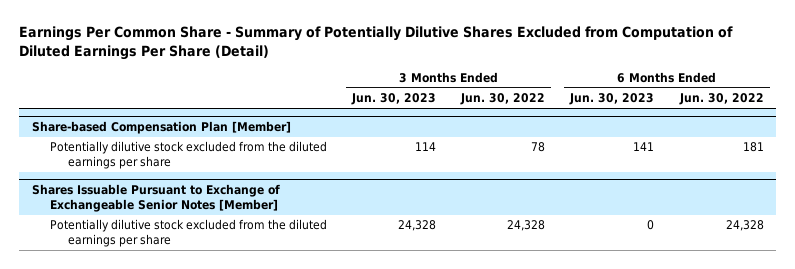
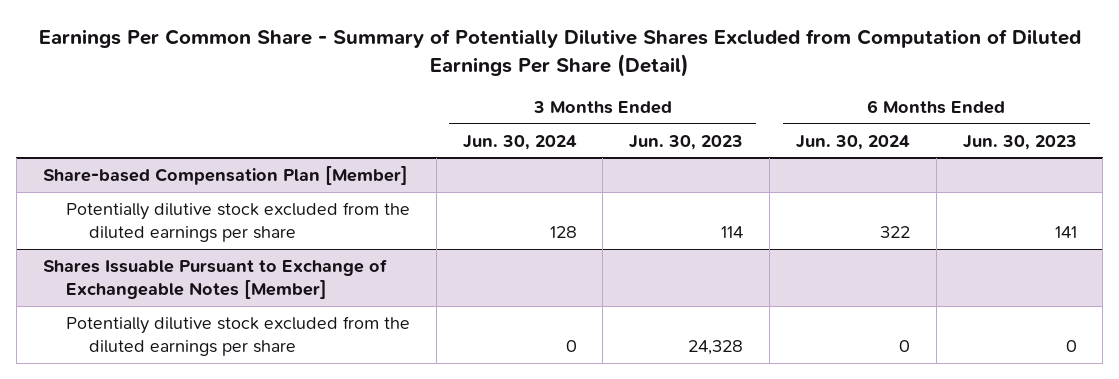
[460,93,546,106] Jun. 30, 2022 -> none
[678,93,764,106] Jun. 30, 2022 -> none
none -> [462,134,577,150] Jun. 30, 2024
none -> [795,134,910,150] Jun. 30, 2024
[31,183,280,212] Shares Issuable Pursuant to Exchange of Exchangeable Senior Notes [Member] -> [42,258,387,299] Shares Issuable Pursuant to Exchange of Exchangeable Notes [Member]

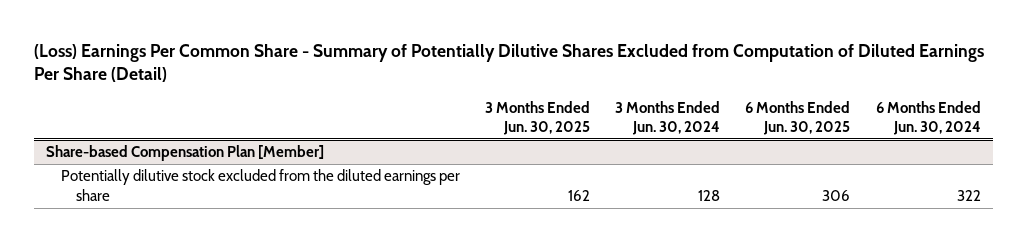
[38,29,1081,78] Earnings Per Common Share - Summary of Potentially Dilutive Shares Excluded from Computation of Diluted Earnings Per Share (Detail) -> [33,43,984,83] (Loss) Earnings Per Common Share - Summary of Potentially Dilutive Shares Excluded from Computation of Diluted Earnings Per Share (Detail)
[629,134,744,150] Jun. 30, 2023 -> none
[962,134,1077,150] Jun. 30, 2023 -> none
none -> [484,100,590,135] 3 Months Ended Jun. 30, 2025
none -> [745,100,851,135] 6 Months Ended Jun. 30, 2025
[42,258,387,299] Shares Issuable Pursuant to Exchange of Exchangeable Notes [Member] -> none
[65,315,410,356] Potentially dilutive stock excluded from the diluted earnings per share -> none

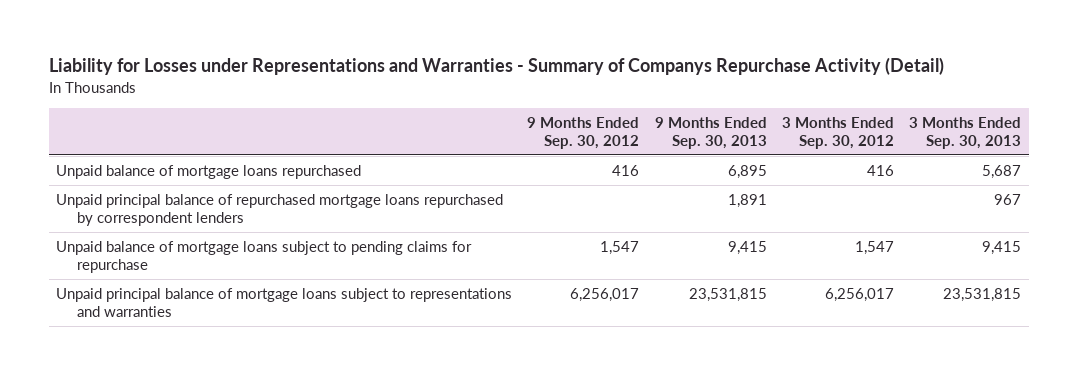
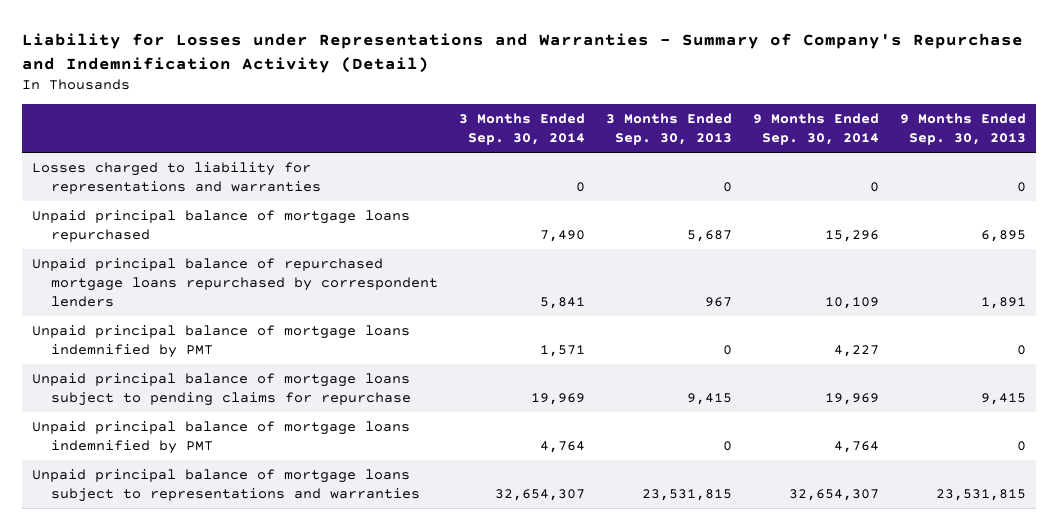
[48,57,944,76] Liability for Losses under Representations and Warranties - Summary of Companys Repurchase Activity (Detail) -> [21,33,1023,73] Liability for Losses under Representations and Warranties - Summary of Company's Repurchase and Indemnification Activity (Detail)
[527,116,640,149] 9 Months Ended Sep. 30, 2012 -> none
[781,116,894,149] 3 Months Ended Sep. 30, 2012 -> none
none -> [459,113,586,146] 3 Months Ended Sep. 30, 2014
none -> [752,113,879,146] 9 Months Ended Sep. 30, 2014
none -> [32,162,322,195] Losses charged to liability for representations and warranties
[56,164,362,179] Unpaid balance of mortgage loans repurchased -> [32,210,411,243] Unpaid principal balance of mortgage loans repurchased
none -> [32,325,411,359] Unpaid principal balance of mortgage loans indemnified by PMT
[56,240,473,274] Unpaid balance of mortgage loans subject to pending claims for repurchase -> [32,373,412,407] Unpaid principal balance of mortgage loans subject to pending claims for repurchase
none -> [32,421,411,455] Unpaid principal balance of mortgage loans indemnified by PMT

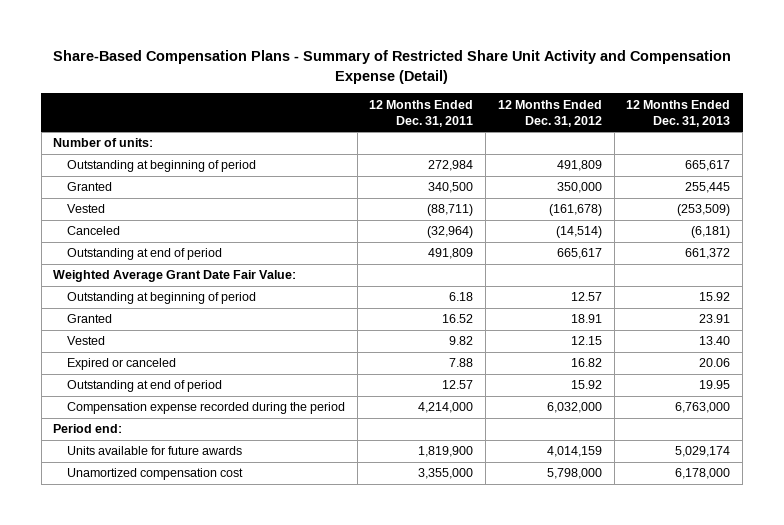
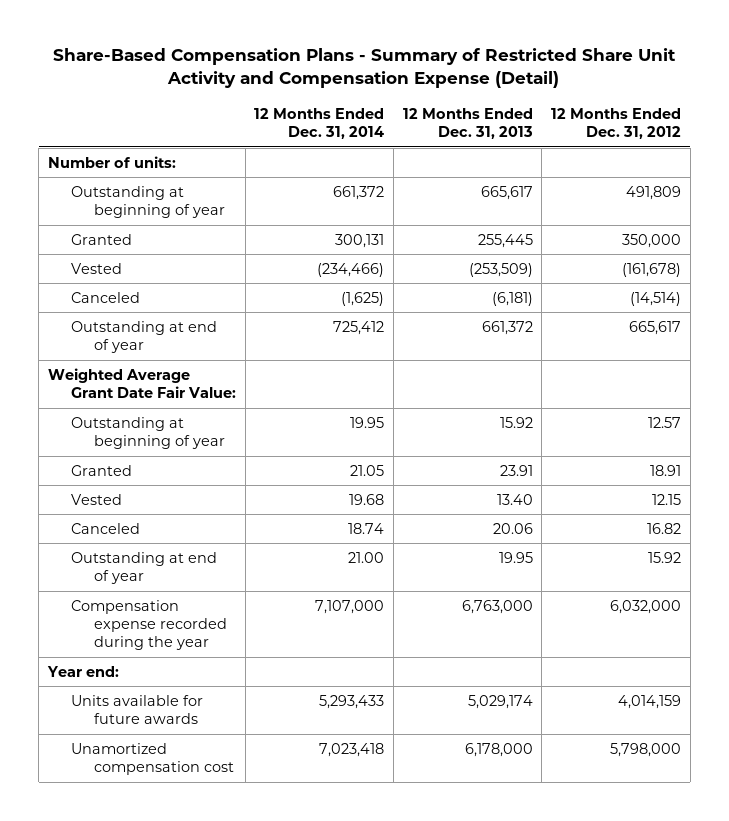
[369,99,474,127] 12 Months Ended Dec. 31, 2011 -> none
none -> [254,107,385,140] 12 Months Ended Dec. 31, 2014
[66,160,256,173] Outstanding at beginning of period -> [70,185,226,219] Outstanding at beginning of year
[66,248,222,261] Outstanding at end of period -> [70,320,217,354] Outstanding at end of year
[66,292,256,305] Outstanding at beginning of period -> [70,416,226,450] Outstanding at beginning of year
[66,358,176,371] Expired or canceled -> [70,522,140,534] Canceled
[66,380,222,393] Outstanding at end of period -> [70,551,217,585] Outstanding at end of year
[66,402,345,415] Compensation expense recorded during the period -> [70,599,228,651] Compensation expense recorded during the year
[53,424,123,434] Period end: -> [46,665,119,677] Year end:

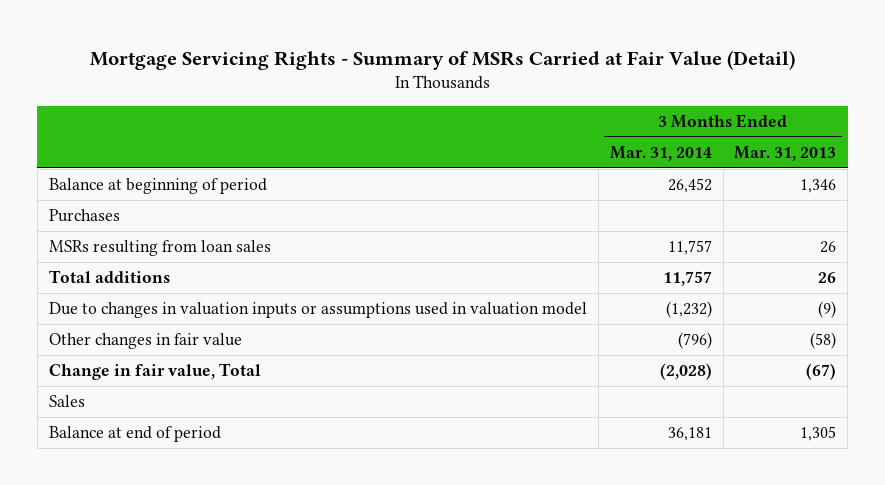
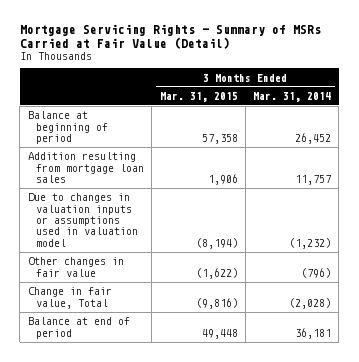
[734,146,837,162] Mar. 31, 2013 -> none
none -> [159,91,238,102] Mar. 31, 2015
[48,209,120,223] Purchases -> none
[48,270,170,284] Total additions -> none
[48,240,271,257] MSRs resulting from loan sales -> [27,152,145,184] Addition resulting from mortgage loan sales
[48,395,85,408] Sales -> none

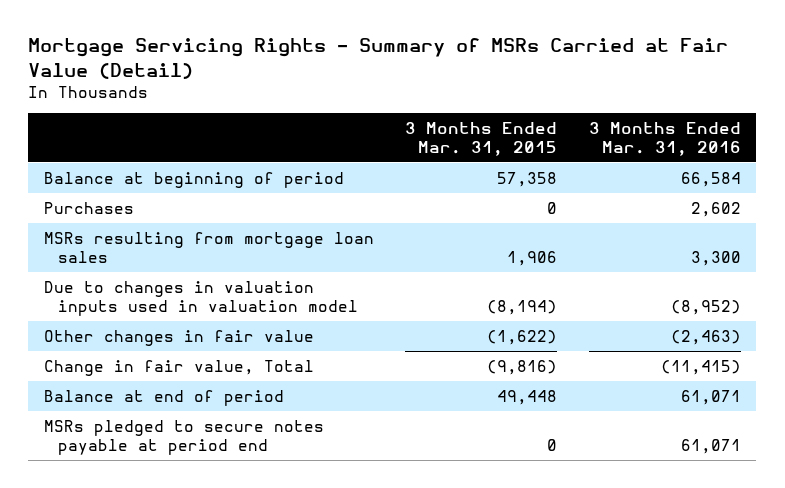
[253,91,332,102] Mar. 31, 2014 -> none
none -> [588,121,741,156] 3 Months Ended Mar. 31, 2016
none -> [44,201,135,214] Purchases
[27,152,145,184] Addition resulting from mortgage loan sales -> [44,231,375,263] MSRs resulting from mortgage loan sales
[27,193,139,247] Due to changes in valuation inputs or assumptions used in valuation model -> [44,280,359,316] Due to changes in valuation inputs used in valuation model
none -> [44,419,325,455] MSRs pledged to secure notes payable at period end

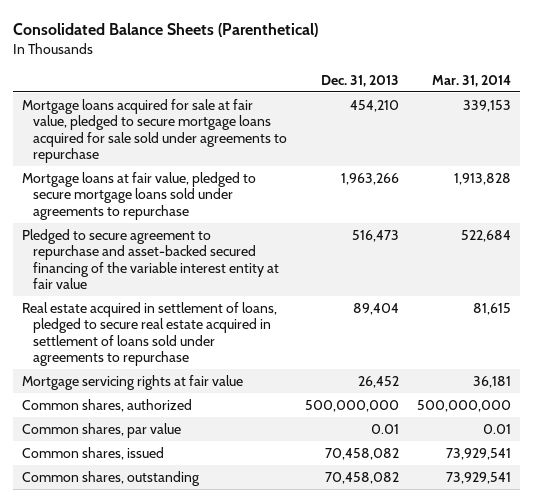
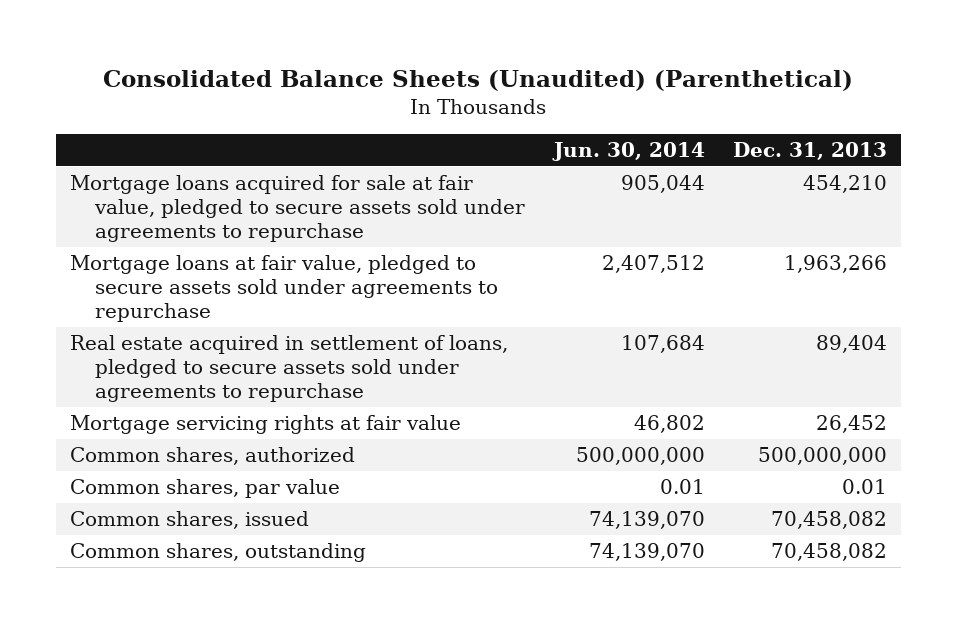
[13,22,319,37] Consolidated Balance Sheets (Parenthetical) -> [103,69,854,91] Consolidated Balance Sheets (Unaudited) (Parenthetical)
[431,74,511,87] Mar. 31, 2014 -> none
none -> [551,142,705,162] Jun. 30, 2014
[22,228,279,289] Pledged to secure agreement to repurchase and asset-backed secured financing of the variable interest entity at fair value -> none
[22,98,287,163] Mortgage loans acquired for sale at fair value, pledged to secure mortgage loans acquired for sale sold under agreements to repurchase -> [69,175,526,243] Mortgage loans acquired for sale at fair value, pledged to secure assets sold under agreements to repurchase
[22,171,257,220] Mortgage loans at fair value, pledged to secure mortgage loans sold under agreements to repurchase -> [69,255,499,323] Mortgage loans at fair value, pledged to secure assets sold under agreements to repurchase
[22,301,278,366] Real estate acquired in settlement of loans, pledged to secure real estate acquired in settlement of loans sold under agreements to repurchase -> [69,335,508,403] Real estate acquired in settlement of loans, pledged to secure assets sold under agreements to repurchase

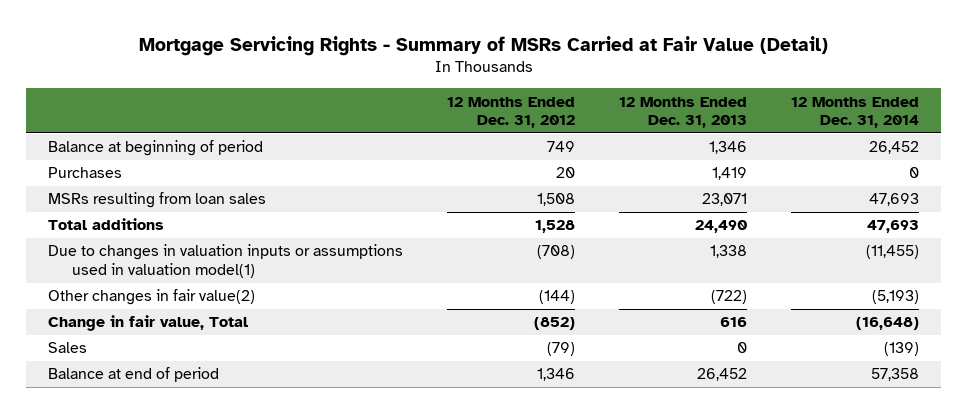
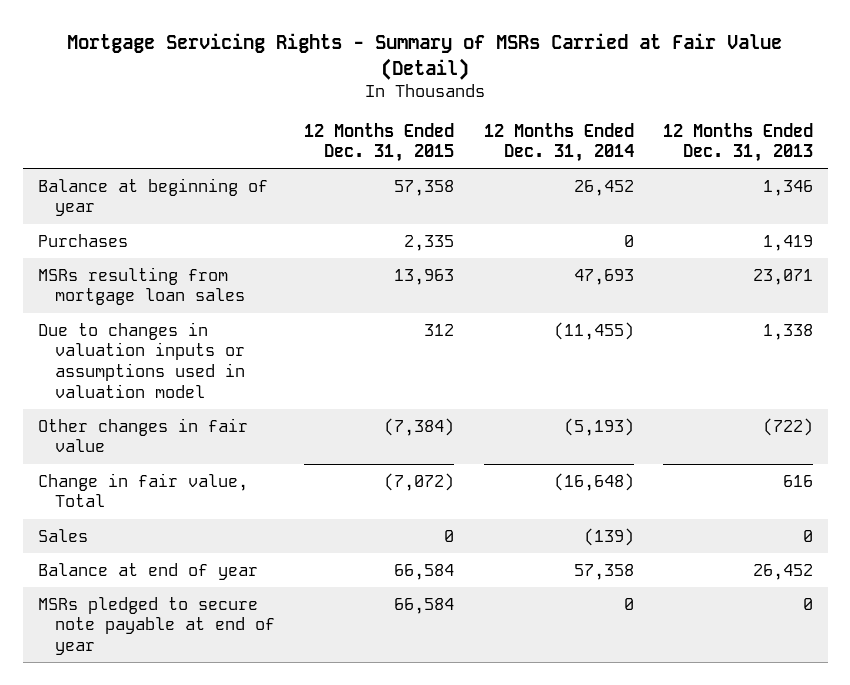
[447,96,576,129] 12 Months Ended Dec. 31, 2012 -> none
none -> [304,122,455,163] 12 Months Ended Dec. 31, 2015
[48,140,264,157] Balance at beginning of period -> [37,177,268,217] Balance at beginning of year
[48,218,165,231] Total additions -> none
[48,192,267,209] MSRs resulting from loan sales -> [37,266,245,306] MSRs resulting from mortgage loan sales
[48,244,404,278] Due to changes in valuation inputs or assumptions used in valuation model(1) -> [37,321,245,398] Due to changes in valuation inputs or assumptions used in valuation model
[48,289,256,306] Other changes in fair value(2) -> [37,417,248,453] Other changes in fair value
[48,367,220,383] Balance at end of period -> [37,562,258,580] Balance at end of year
none -> [37,596,275,656] MSRs pledged to secure note payable at end of year

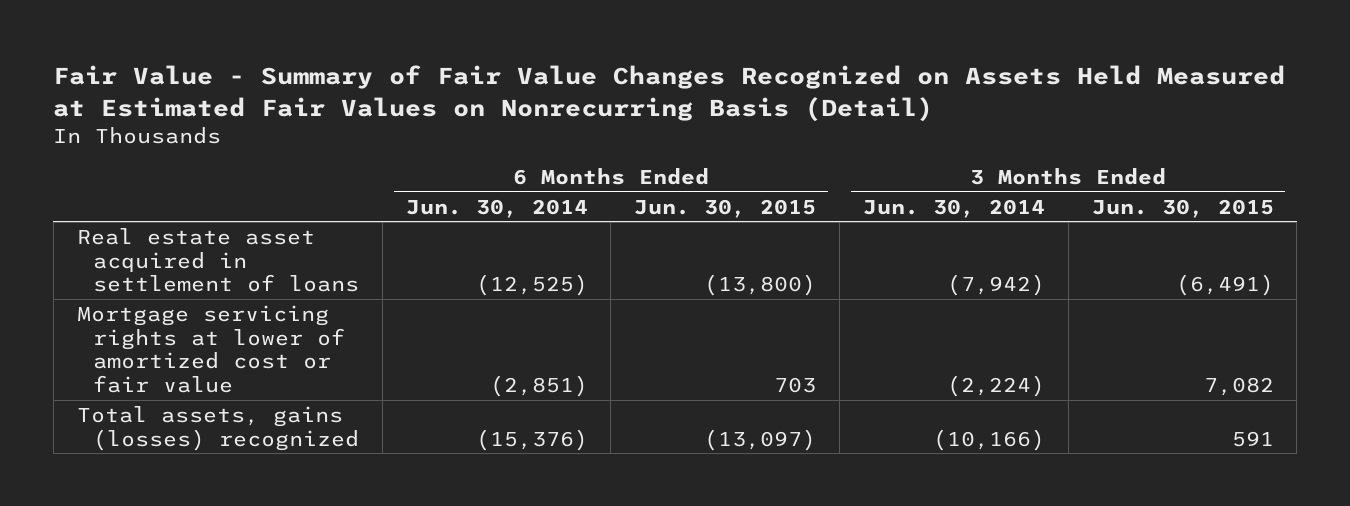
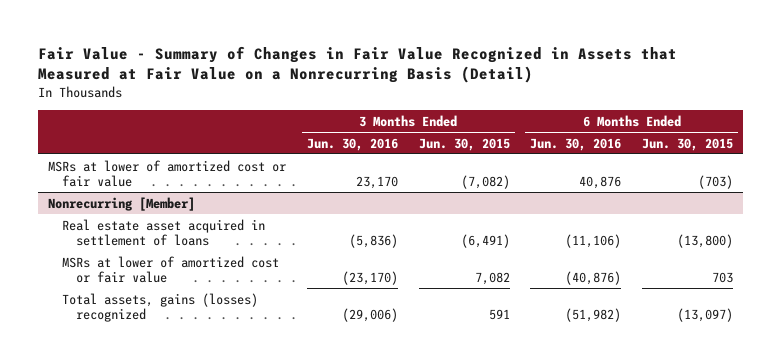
[53,65,1286,122] Fair Value - Summary of Fair Value Changes Recognized on Assets Held Measured at Estimated Fair Values on Nonrecurring Basis (Detail) -> [38,45,678,84] Fair Value - Summary of Changes in Fair Value Recognized in Assets that Measured at Fair Value on a Nonrecurring Basis (Detail)
[405,198,588,218] Jun. 30, 2014 -> none
[862,198,1045,218] Jun. 30, 2014 -> none
none -> [306,137,398,151] Jun. 30, 2016
none -> [530,137,622,151] Jun. 30, 2016
none -> [48,159,287,187] MSRs at lower of amortized cost or fair value
none -> [48,196,196,211] Nonrecurring [Member]
[76,304,345,394] Mortgage servicing rights at lower of amortized cost or fair value -> [62,255,280,283] MSRs at lower of amortized cost or fair value

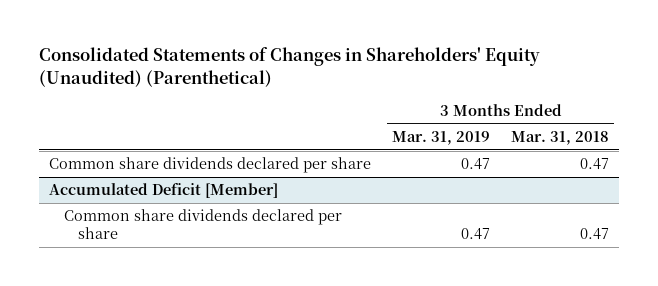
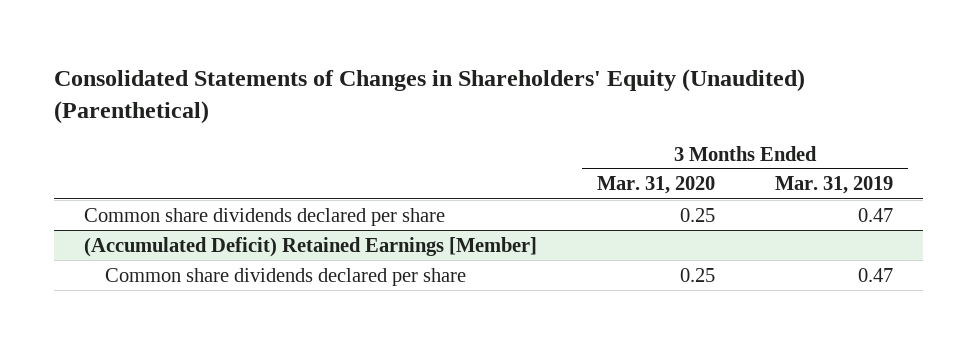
[510,131,609,146] Mar. 31, 2018 -> none
none -> [597,176,716,195] Mar. 31, 2020
[49,183,279,199] Accumulated Deficit [Member] -> [84,236,538,257] (Accumulated Deficit) Retained Earnings [Member]

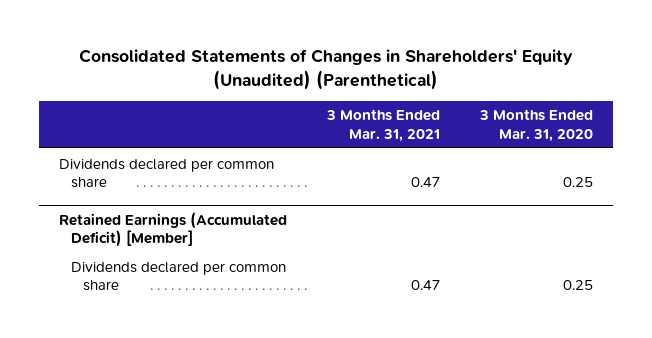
[775,176,894,195] Mar. 31, 2019 -> none
none -> [326,109,441,142] 3 Months Ended Mar. 31, 2021
[84,207,446,226] Common share dividends declared per share -> [58,158,274,188] Dividends declared per common share
[84,236,538,257] (Accumulated Deficit) Retained Earnings [Member] -> [58,211,287,247] Retained Earnings (Accumulated Deficit) [Member]
[104,267,466,286] Common share dividends declared per share -> [70,261,286,291] Dividends declared per common share

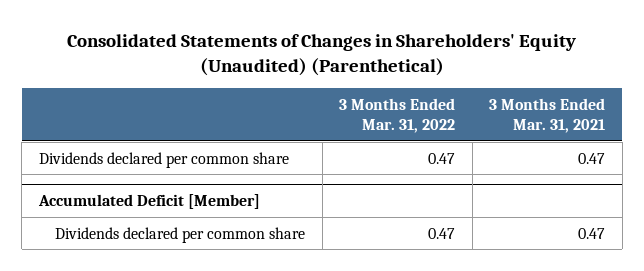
[479,109,594,142] 3 Months Ended Mar. 31, 2020 -> none
none -> [339,97,456,133] 3 Months Ended Mar. 31, 2022
[58,211,287,247] Retained Earnings (Accumulated Deficit) [Member] -> [37,193,260,209] Accumulated Deficit [Member]

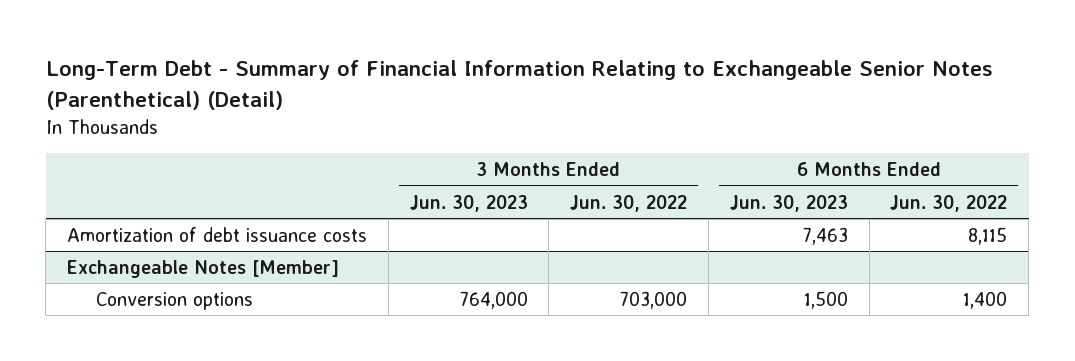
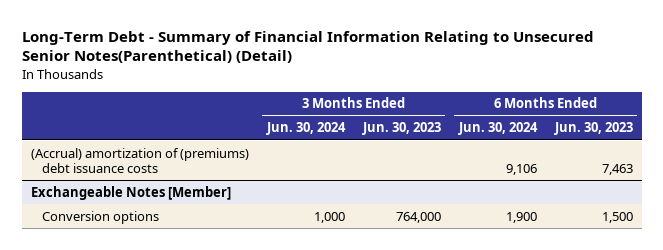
[45,60,993,111] Long-Term Debt - Summary of Financial Information Relating to Exchangeable Senior Notes (Parenthetical) (Detail) -> [21,30,594,64] Long-Term Debt - Summary of Financial Information Relating to Unsecured Senior Notes(Parenthetical) (Detail)
[570,194,688,212] Jun. 30, 2022 -> none
[890,194,1008,212] Jun. 30, 2022 -> none
none -> [265,122,346,136] Jun. 30, 2024
none -> [457,122,538,136] Jun. 30, 2024
[67,226,368,242] Amortization of debt issuance costs -> [30,147,249,173] (Accrual) amortization of (premiums) debt issuance costs

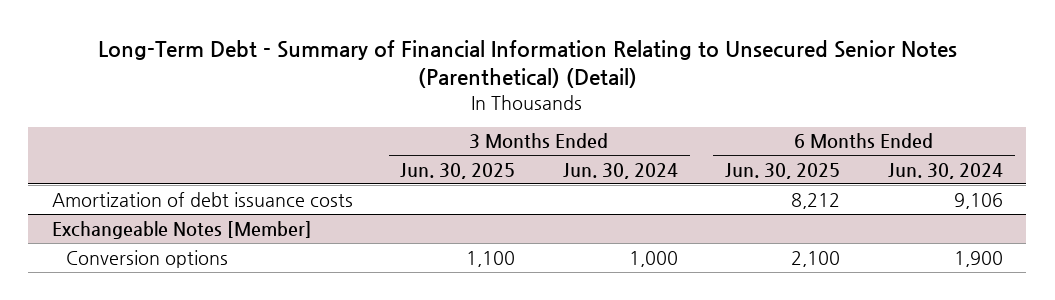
[21,30,594,64] Long-Term Debt - Summary of Financial Information Relating to Unsecured Senior Notes(Parenthetical) (Detail) -> [98,40,958,89] Long-Term Debt - Summary of Financial Information Relating to Unsecured Senior Notes (Parenthetical) (Detail)
[361,122,441,136] Jun. 30, 2023 -> none
[553,122,633,136] Jun. 30, 2023 -> none
none -> [400,162,516,179] Jun. 30, 2025
none -> [725,162,841,179] Jun. 30, 2025
[30,147,249,173] (Accrual) amortization of (premiums) debt issuance costs -> [52,191,354,207] Amortization of debt issuance costs

